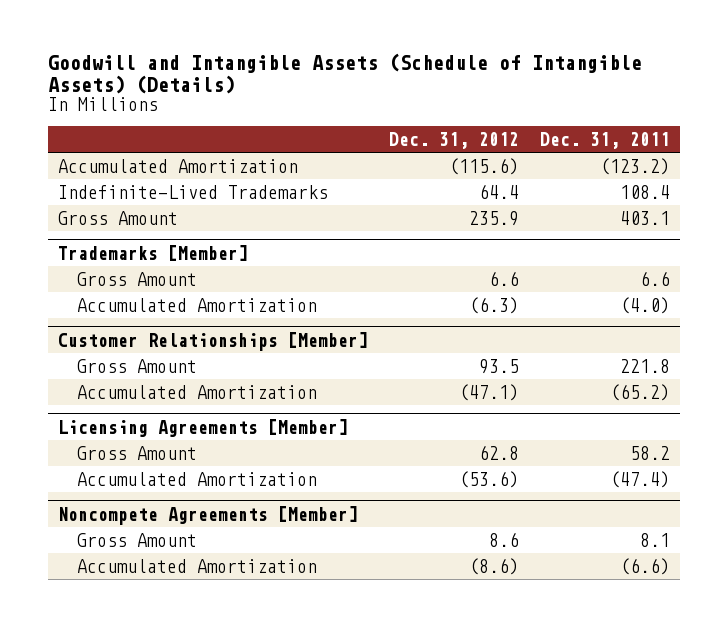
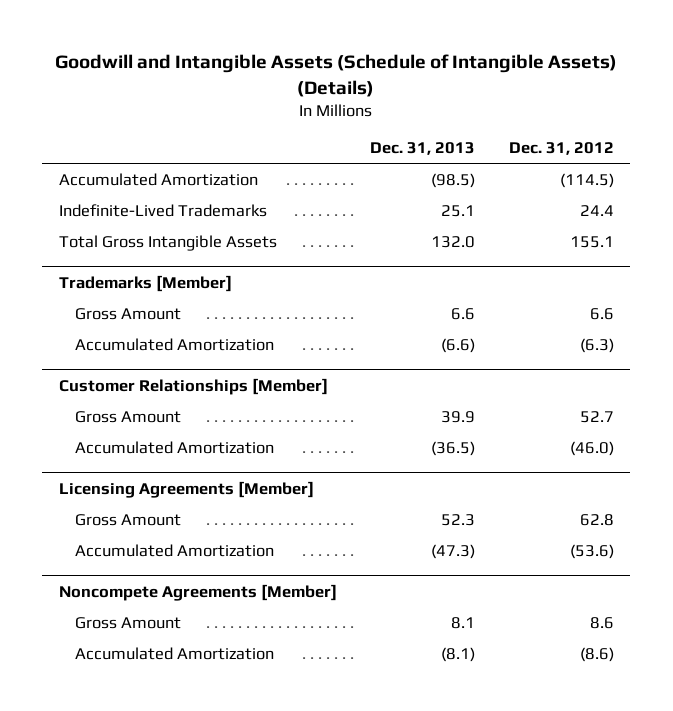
[539,131,670,149] Dec. 31, 2011 -> none
none -> [370,142,476,156] Dec. 31, 2013
[58,210,179,225] Gross Amount -> none
[448,157,519,175] (115.6) -> [559,172,614,188] (114.5)
[478,183,519,199] 64.4 -> [579,204,614,216] 24.4
none -> [59,234,278,251] Total Gross Intangible Assets
[478,358,519,374] 93.5 -> [579,410,614,423] 52.7
[458,383,519,401] (47.1) -> [569,440,614,456] (46.0)

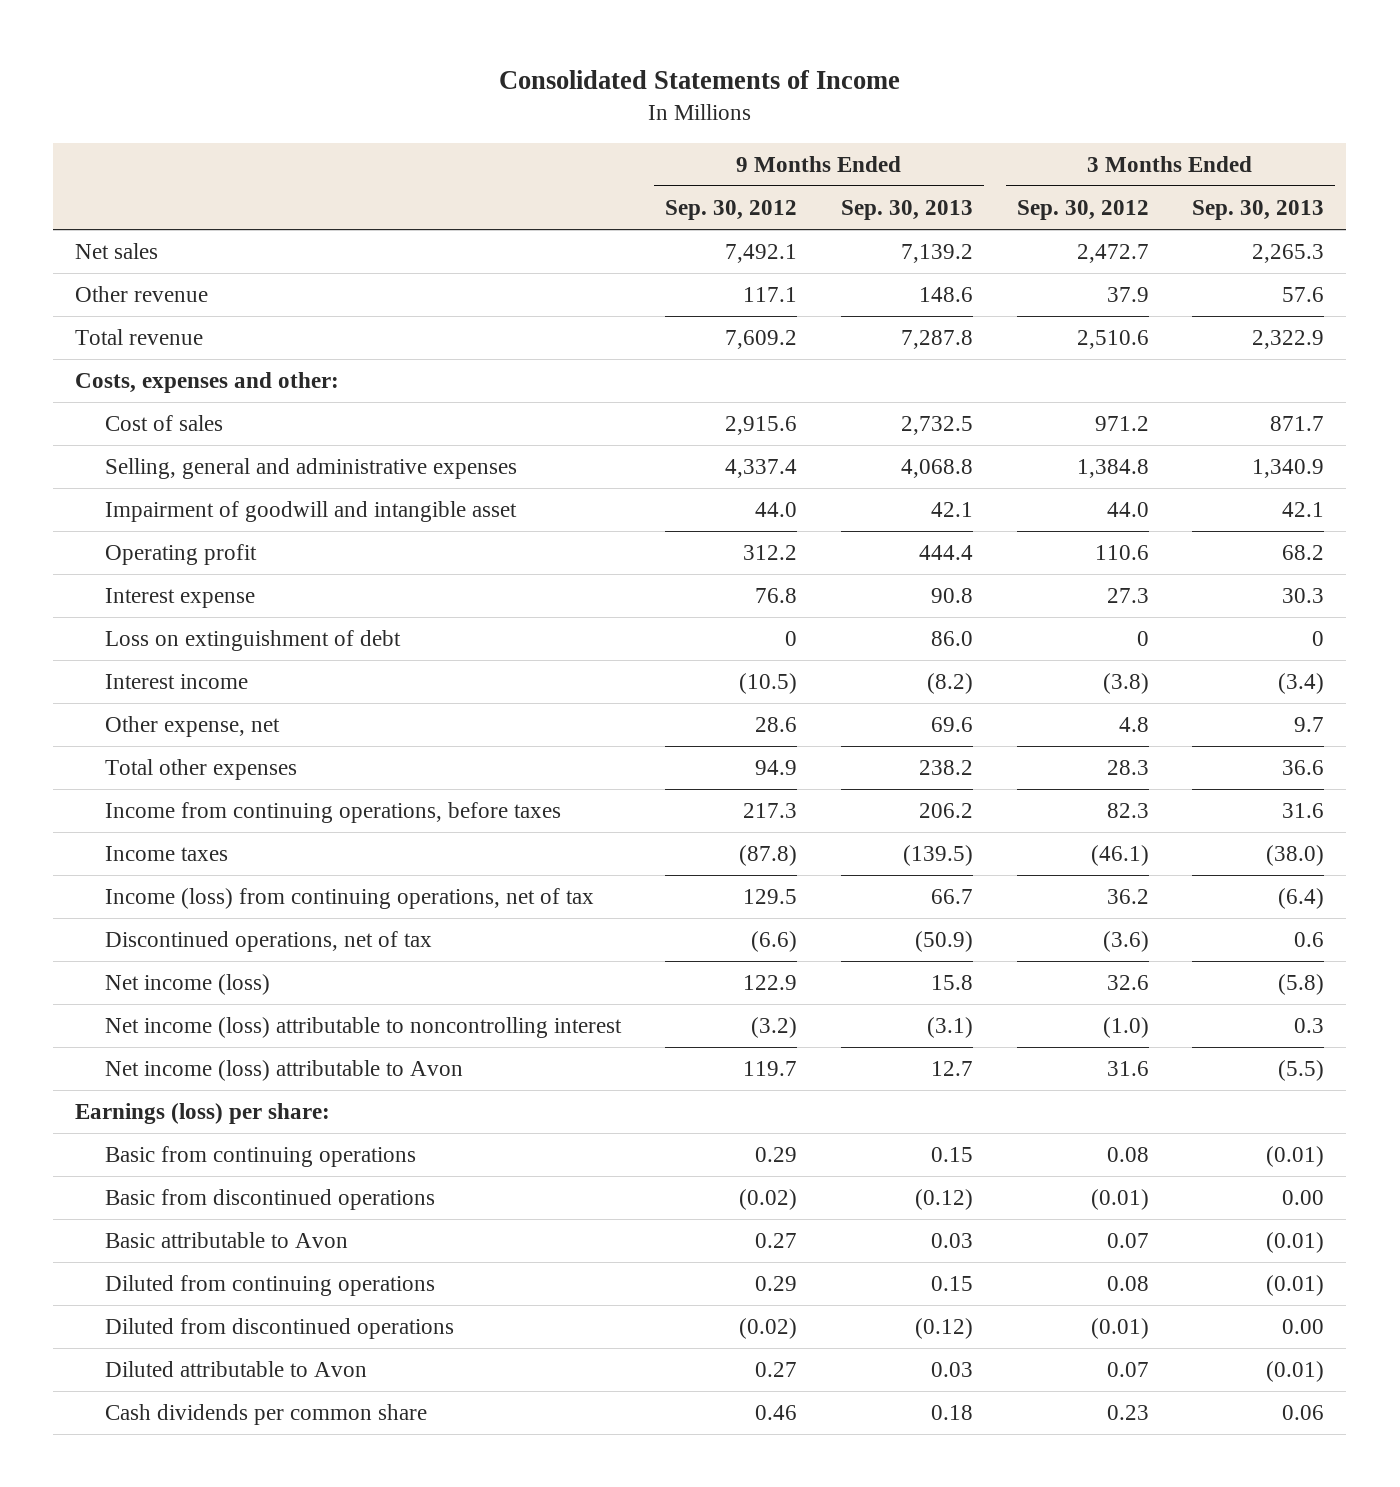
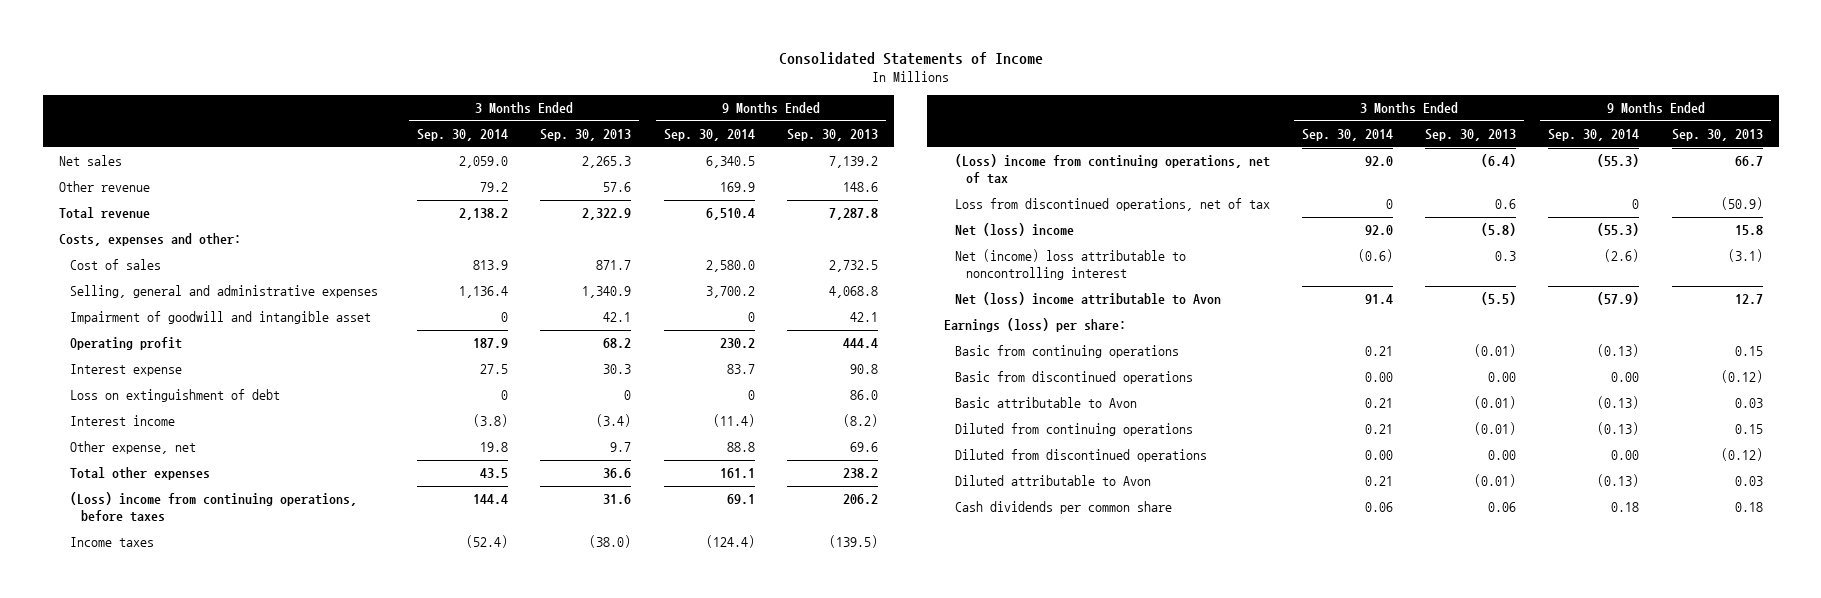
[664,199,797,220] Sep. 30, 2012 -> none
[1016,199,1149,220] Sep. 30, 2012 -> none
none -> [417,128,509,141] Sep. 30, 2014
none -> [663,128,755,141] Sep. 30, 2014
[104,802,561,824] Income from continuing operations, before taxes -> [69,492,357,523] (Loss) income from continuing operations, before taxes
[104,888,594,910] Income (loss) from continuing operations, net of tax -> [954,154,1270,185] (Loss) income from continuing operations, net of tax
[104,931,432,953] Discontinued operations, net of tax -> [954,198,1270,212] Loss from discontinued operations, net of tax
[104,974,270,996] Net income (loss) -> [954,223,1074,237] Net (loss) income
[104,1017,622,1039] Net income (loss) attributable to noncontrolling interest -> [954,249,1186,281] Net (income) loss attributable to noncontrolling interest
[104,1060,463,1082] Net income (loss) attributable to Avon -> [954,292,1221,306] Net (loss) income attributable to Avon

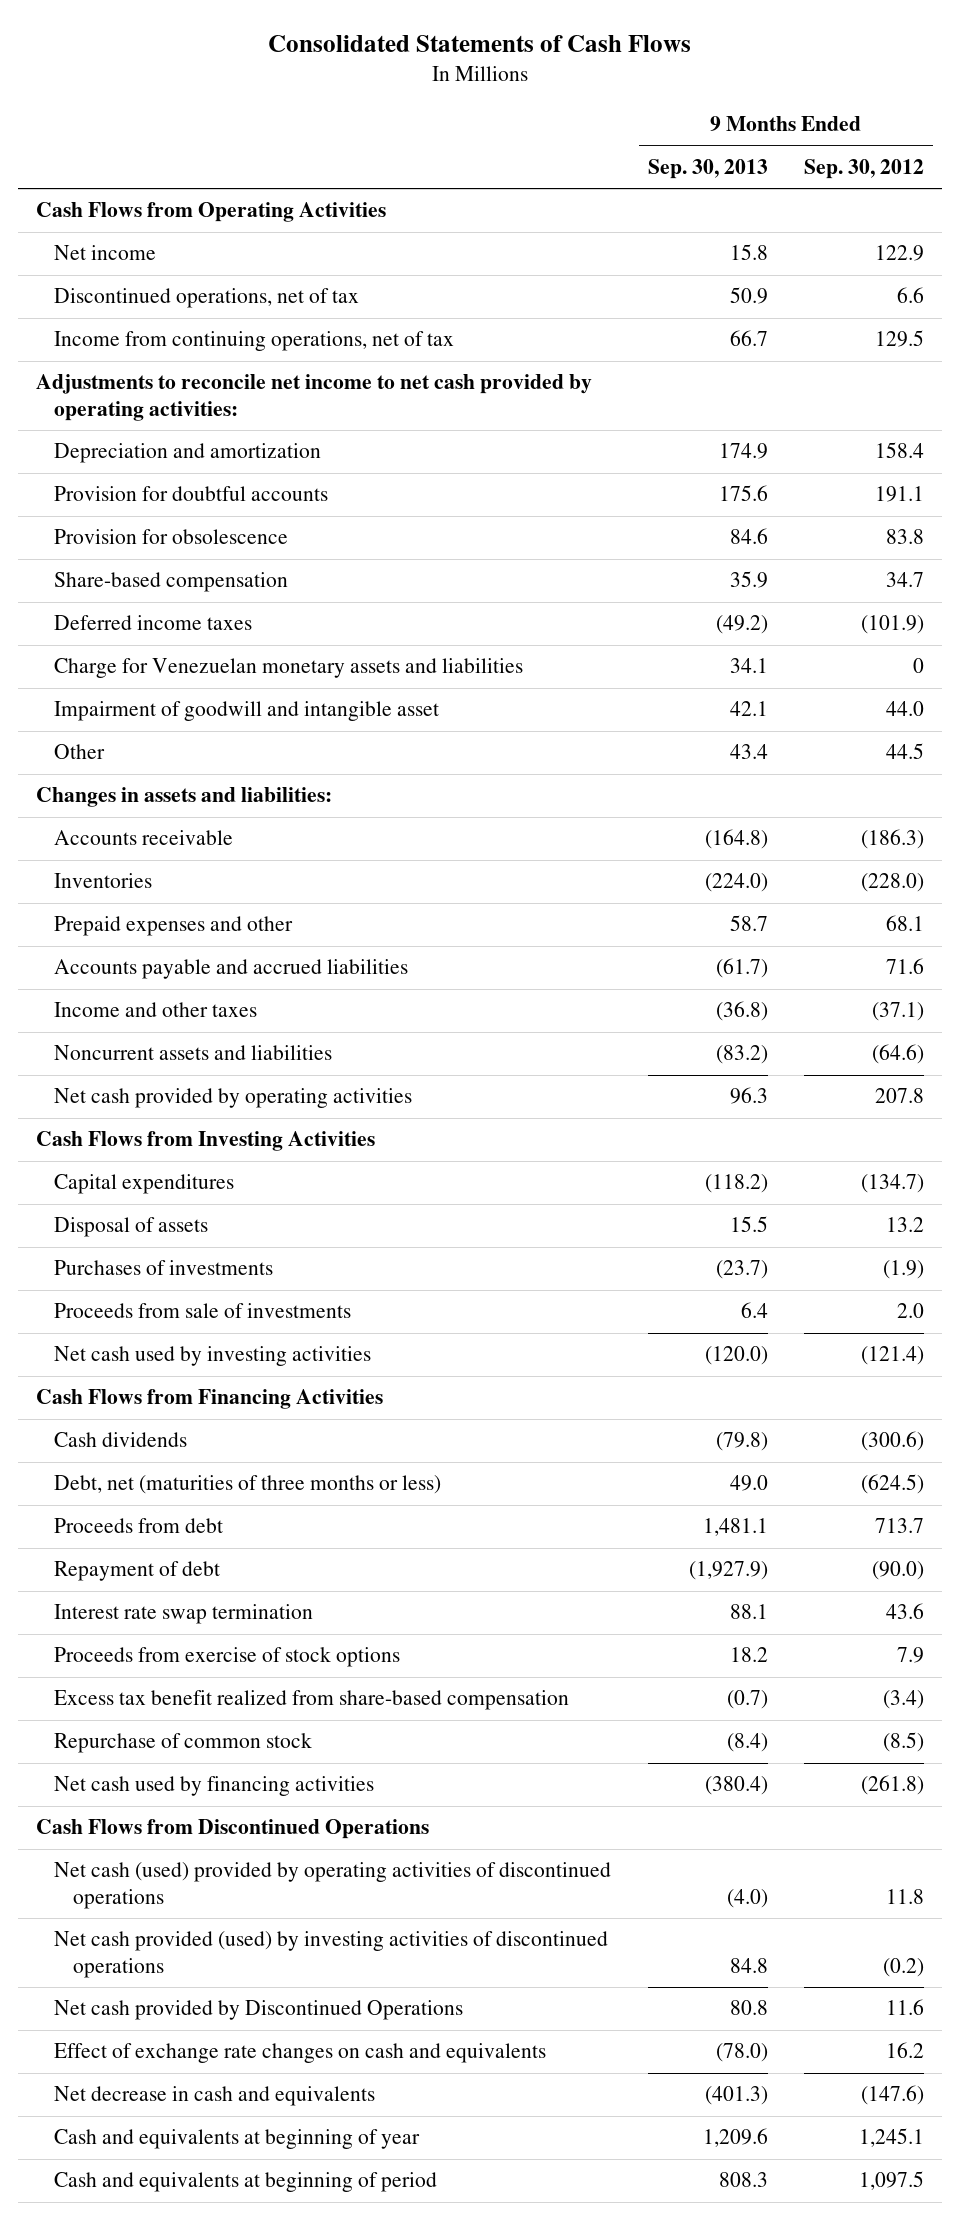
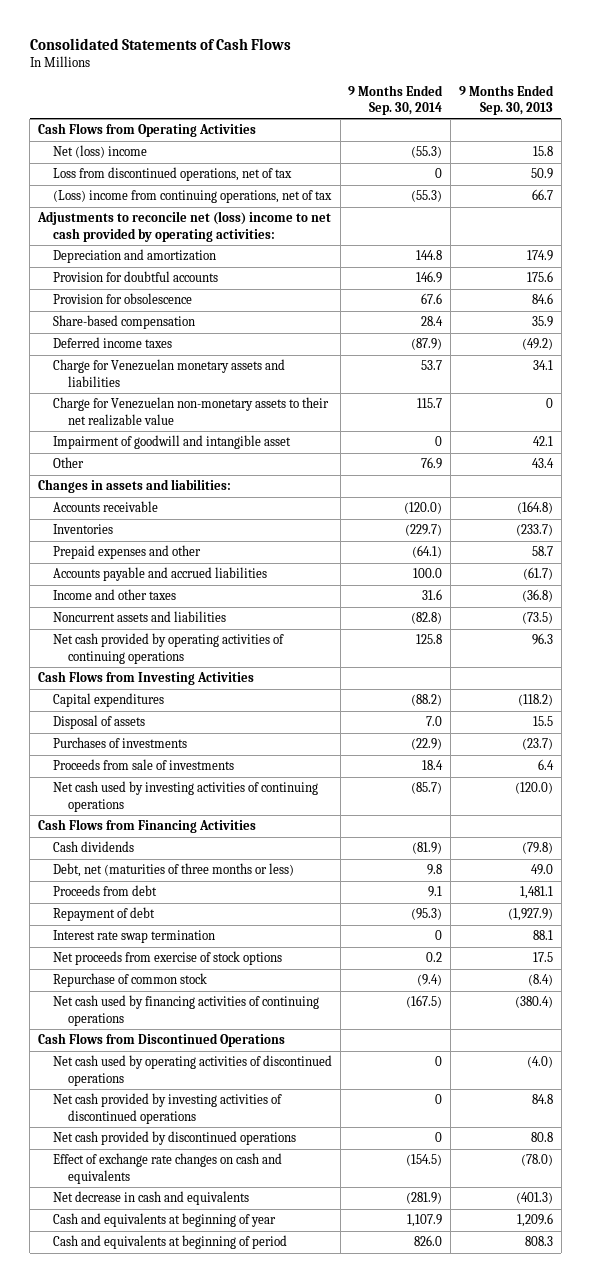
[803,158,924,179] Sep. 30, 2012 -> none
none -> [348,84,444,115] 9 Months Ended Sep. 30, 2014
[54,245,157,261] Net income -> [52,145,147,159] Net (loss) income
[54,288,360,309] Discontinued operations, net of tax -> [52,167,292,182] Loss from discontinued operations, net of tax
[54,331,455,352] Income from continuing operations, net of tax -> [52,190,332,204] (Loss) income from continuing operations, net of tax
[36,374,593,421] Adjustments to reconcile net income to net cash provided by operating activities: -> [36,211,331,242] Adjustments to reconcile net (loss) income to net cash provided by operating activities:
none -> [52,397,329,426] Charge for Venezuelan non-monetary assets to their net realizable value
[704,873,768,893] (224.0) -> [515,524,553,537] (233.7)
[715,1045,768,1065] (83.2) -> [521,612,553,625] (73.5)
[54,1088,413,1109] Net cash provided by operating activities -> [52,633,284,664] Net cash provided by operating activities of continuing operations
[54,1346,372,1367] Net cash used by investing activities -> [52,781,318,812] Net cash used by investing activities of continuing operations
[54,1690,570,1711] Excess tax benefit realized from share-based compensation -> none
[54,1647,401,1668] Proceeds from exercise of stock options -> [52,951,282,966] Net proceeds from exercise of stock options
[729,1647,768,1663] 18.2 -> [532,952,553,963] 17.5
[54,1776,375,1797] Net cash used by financing activities -> [52,995,319,1026] Net cash used by financing activities of continuing operations
[54,1862,612,1909] Net cash (used) provided by operating activities of discontinued operations -> [52,1055,332,1086] Net cash used by operating activities of discontinued operations
[54,1931,609,1978] Net cash provided (used) by investing activities of discontinued operations -> [52,1093,282,1124] Net cash provided by investing activities of discontinued operations
[54,2000,464,2021] Net cash provided by Discontinued Operations -> [52,1131,296,1146] Net cash provided by discontinued operations

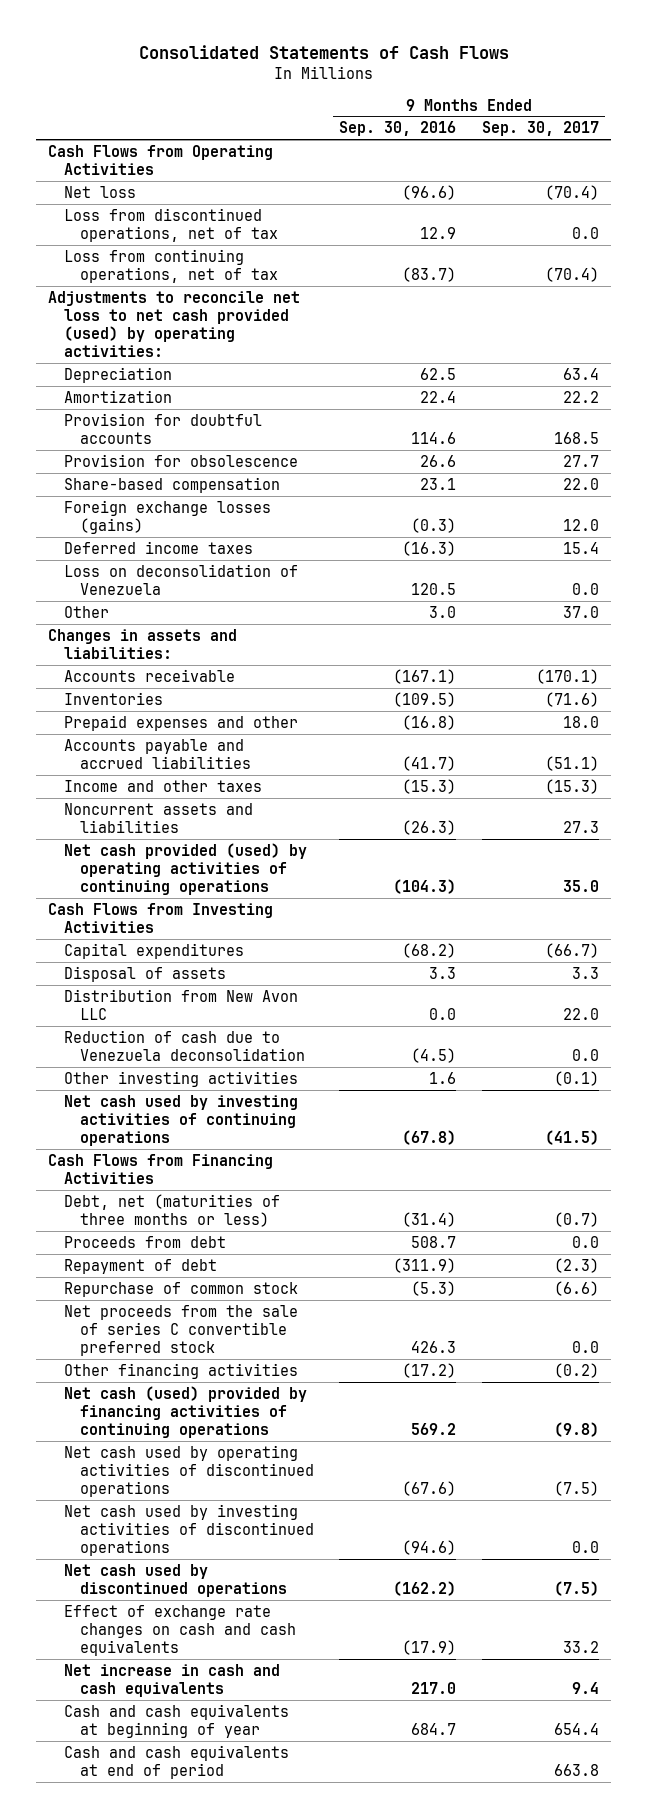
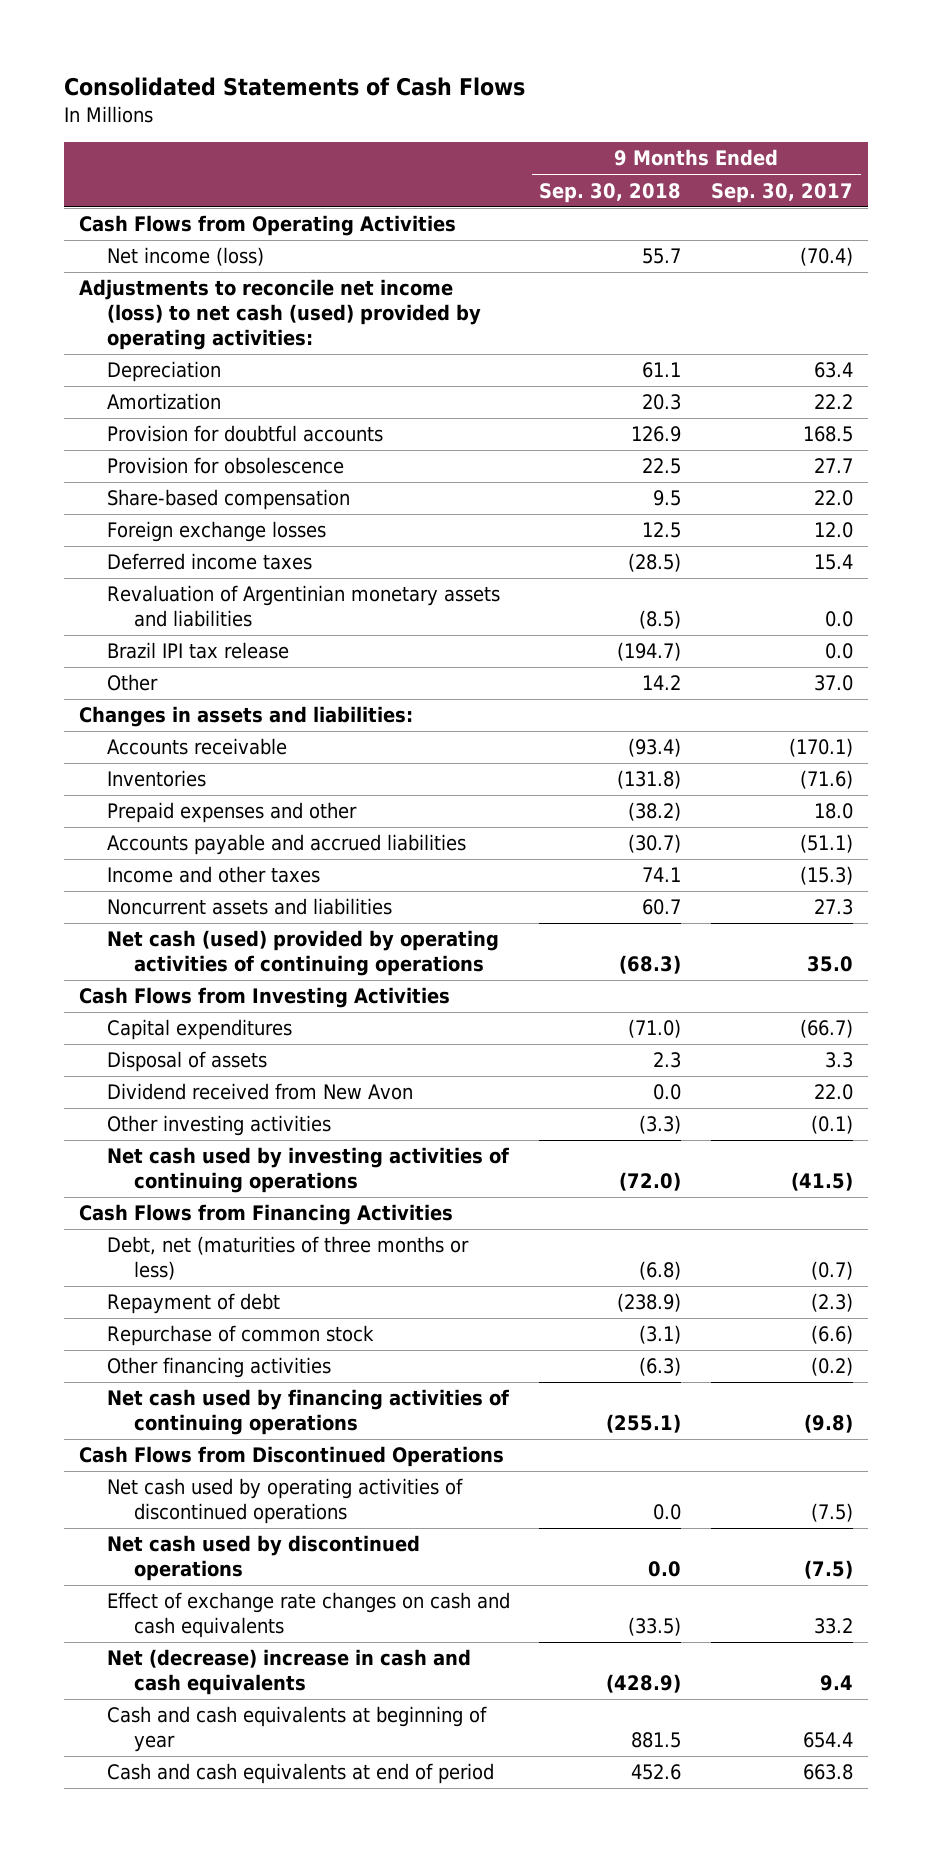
[339,121,457,137] Sep. 30, 2016 -> none
none -> [539,182,682,203] Sep. 30, 2018
[64,207,278,242] Loss from discontinued operations, net of tax -> none
[64,248,278,283] Loss from continuing operations, net of tax -> none
[64,185,137,198] Net loss -> [106,247,264,267] Net income (loss)
[48,290,301,357] Adjustments to reconcile net loss to net cash provided (used) by operating activities: -> [79,279,481,350] Adjustments to reconcile net income (loss) to net cash (used) provided by operating activities:
[64,499,272,534] Foreign exchange losses (gains) -> [106,521,326,543] Foreign exchange losses
[64,563,299,595] Loss on deconsolidation of Venezuela -> none
none -> [106,585,500,628] Revaluation of Argentinian monetary assets and liabilities
none -> [106,642,289,660] Brazil IPI tax release
[64,842,308,895] Net cash provided (used) by operating activities of continuing operations -> [106,930,499,977] Net cash (used) provided by operating activities of continuing operations
[64,1029,305,1061] Reduction of cash due to Venezuela deconsolidation -> none
[64,988,299,1020] Distribution from New Avon LLC -> [106,1083,413,1101] Dividend received from New Avon
[64,1235,227,1248] Proceeds from debt -> none
[64,1304,299,1356] Net proceeds from the sale of series C convertible preferred stock -> none
[64,1385,308,1438] Net cash (used) provided by financing activities of continuing operations -> [106,1389,509,1436] Net cash used by financing activities of continuing operations
none -> [79,1446,505,1468] Cash Flows from Discontinued Operations
[64,1503,314,1556] Net cash used by investing activities of discontinued operations -> none
[64,1663,281,1697] Net increase in cash and cash equivalents -> [106,1649,471,1696] Net (decrease) increase in cash and cash equivalents

